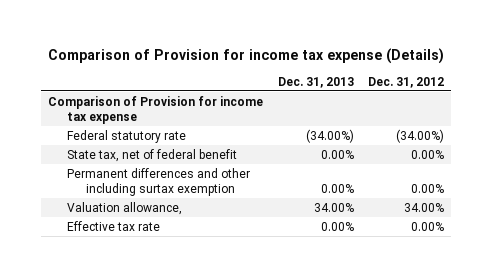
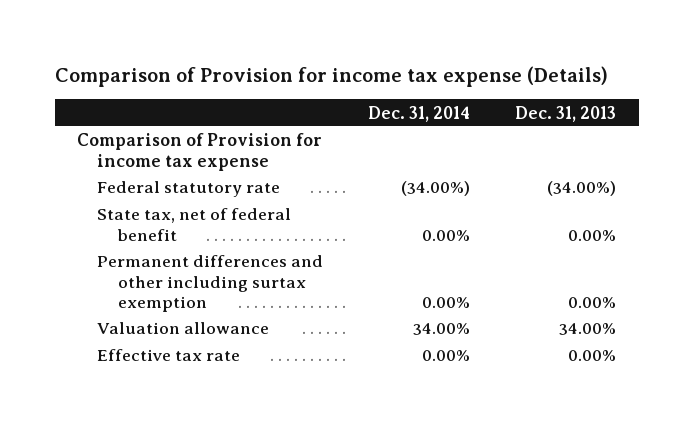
[367,76,444,88] Dec. 31, 2012 -> none
none -> [368,105,471,122] Dec. 31, 2014
[67,201,183,215] Valuation allowance, -> [97,322,270,335] Valuation allowance

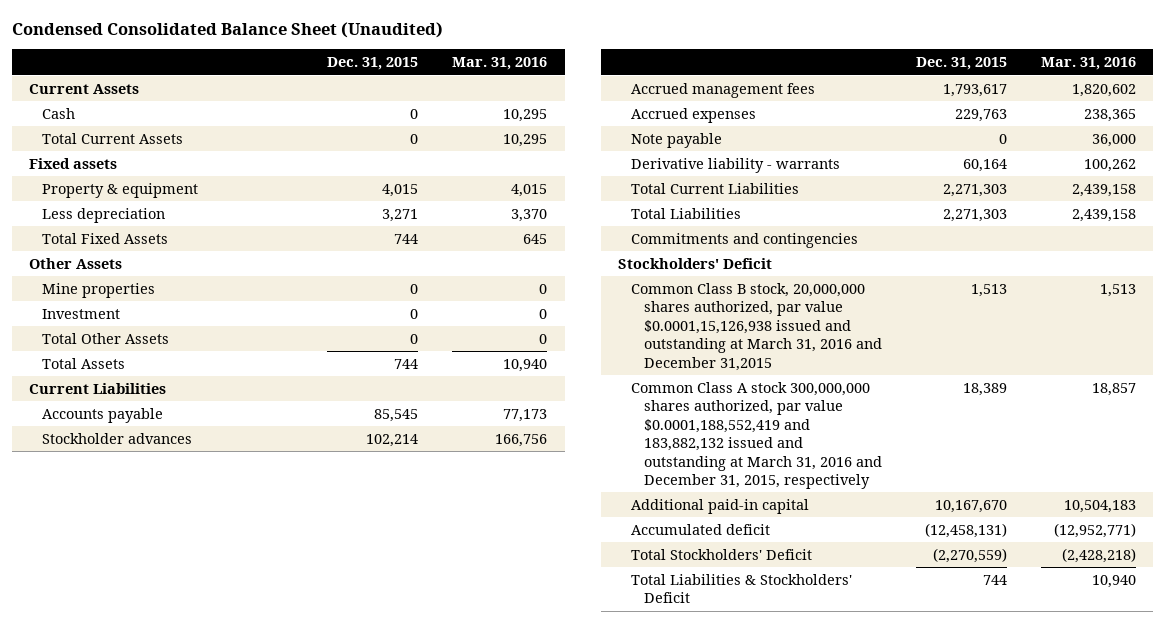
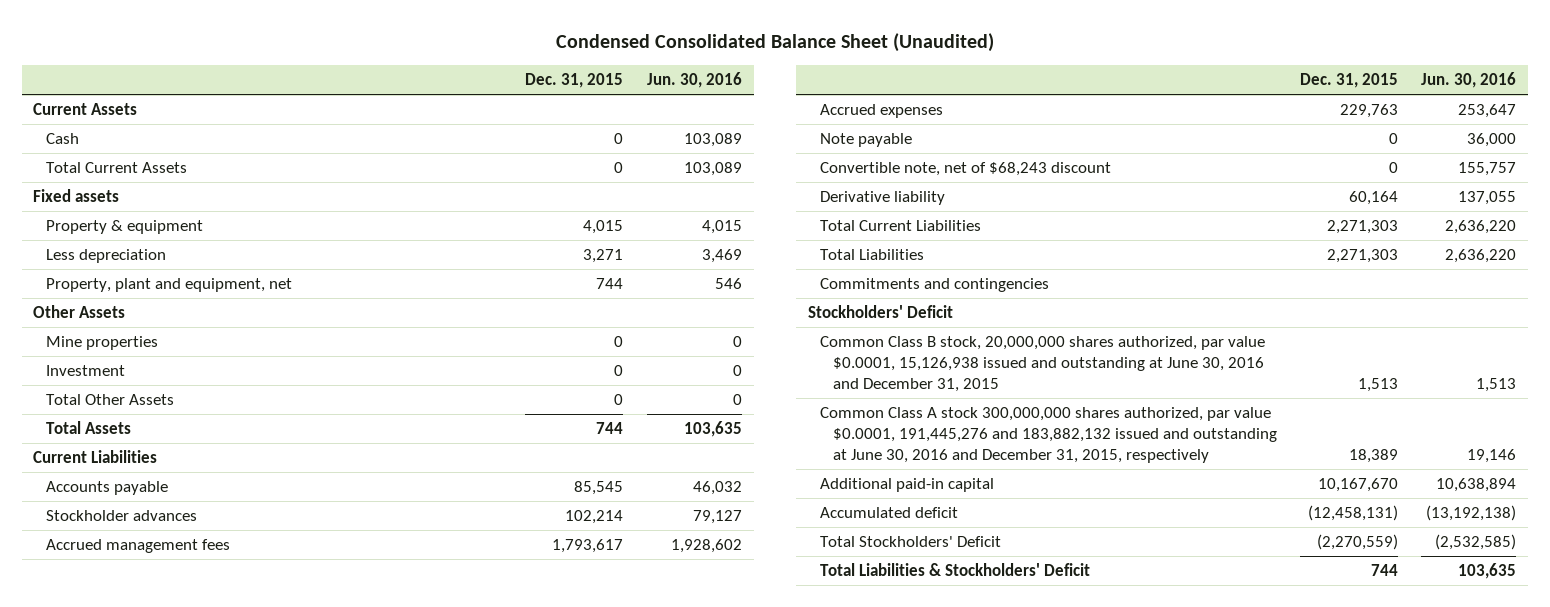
[452,57,548,71] Mar. 31, 2016 -> none
none -> [646,72,742,89] Jun. 30, 2016
[42,232,169,244] Total Fixed Assets -> [45,278,292,293] Property, plant and equipment, net
none -> [820,162,1112,177] Convertible note, net of $68,243 discount
[630,157,840,173] Derivative liability - warrants -> [820,191,946,206] Derivative liability
[630,282,882,371] Common Class B stock, 20,000,000 shares authorized, par value $0.0001,15,126,938 issued and outstanding at March 31, 2016 and December 31,2015 -> [820,336,1266,393] Common Class B stock, 20,000,000 shares authorized, par value $0.0001, 15,126,938 issued and outstanding at June 30, 2016 and December 31, 2015
[630,381,882,489] Common Class A stock 300,000,000 shares authorized, par value $0.0001,188,552,419 and 183,882,132 issued and outstanding at March 31, 2016 and December 31, 2015, respectively -> [820,407,1277,464] Common Class A stock 300,000,000 shares authorized, par value $0.0001, 191,445,276 and 183,882,132 issued and outstanding at June 30, 2016 and December 31, 2015, respectively

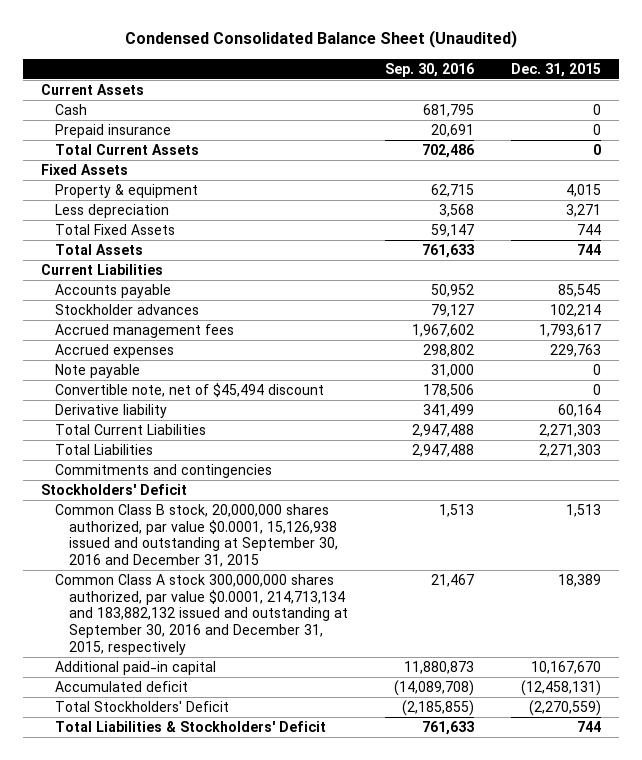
[646,72,742,89] Jun. 30, 2016 -> none
none -> [384,62,474,77] Sep. 30, 2016
none -> [54,124,171,139] Prepaid insurance
[33,189,120,203] Fixed assets -> [40,164,128,176] Fixed Assets
[33,305,126,319] Other Assets -> none
[45,336,158,351] Mine properties -> none
[45,365,125,377] Investment -> none
[45,394,174,406] Total Other Assets -> none
[45,278,292,293] Property, plant and equipment, net -> [54,224,175,236] Total Fixed Assets
[820,162,1112,177] Convertible note, net of $68,243 discount -> [54,383,324,398] Convertible note, net of $45,494 discount
[820,336,1266,393] Common Class B stock, 20,000,000 shares authorized, par value $0.0001, 15,126,938 issued and outstanding at June 30, 2016 and December 31, 2015 -> [54,504,338,567] Common Class B stock, 20,000,000 shares authorized, par value $0.0001, 15,126,938 issued and outstanding at September 30, 2016 and December 31, 2015
[820,407,1277,464] Common Class A stock 300,000,000 shares authorized, par value $0.0001, 191,445,276 and 183,882,132 issued and outstanding at June 30, 2016 and December 31, 2015, respectively -> [54,574,348,655] Common Class A stock 300,000,000 shares authorized, par value $0.0001, 214,713,134 and 183,882,132 issued and outstanding at September 30, 2016 and December 31, 2015, respectively

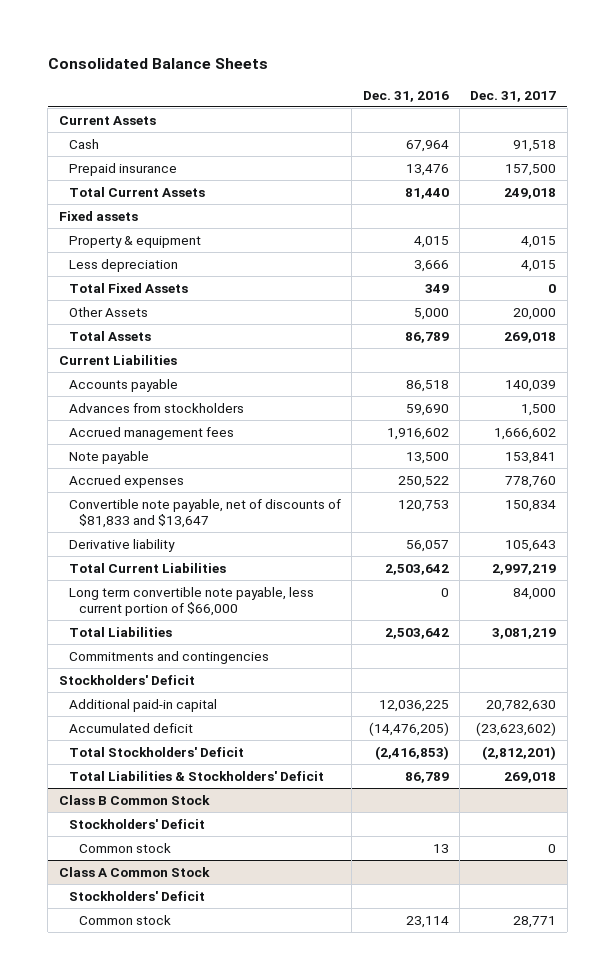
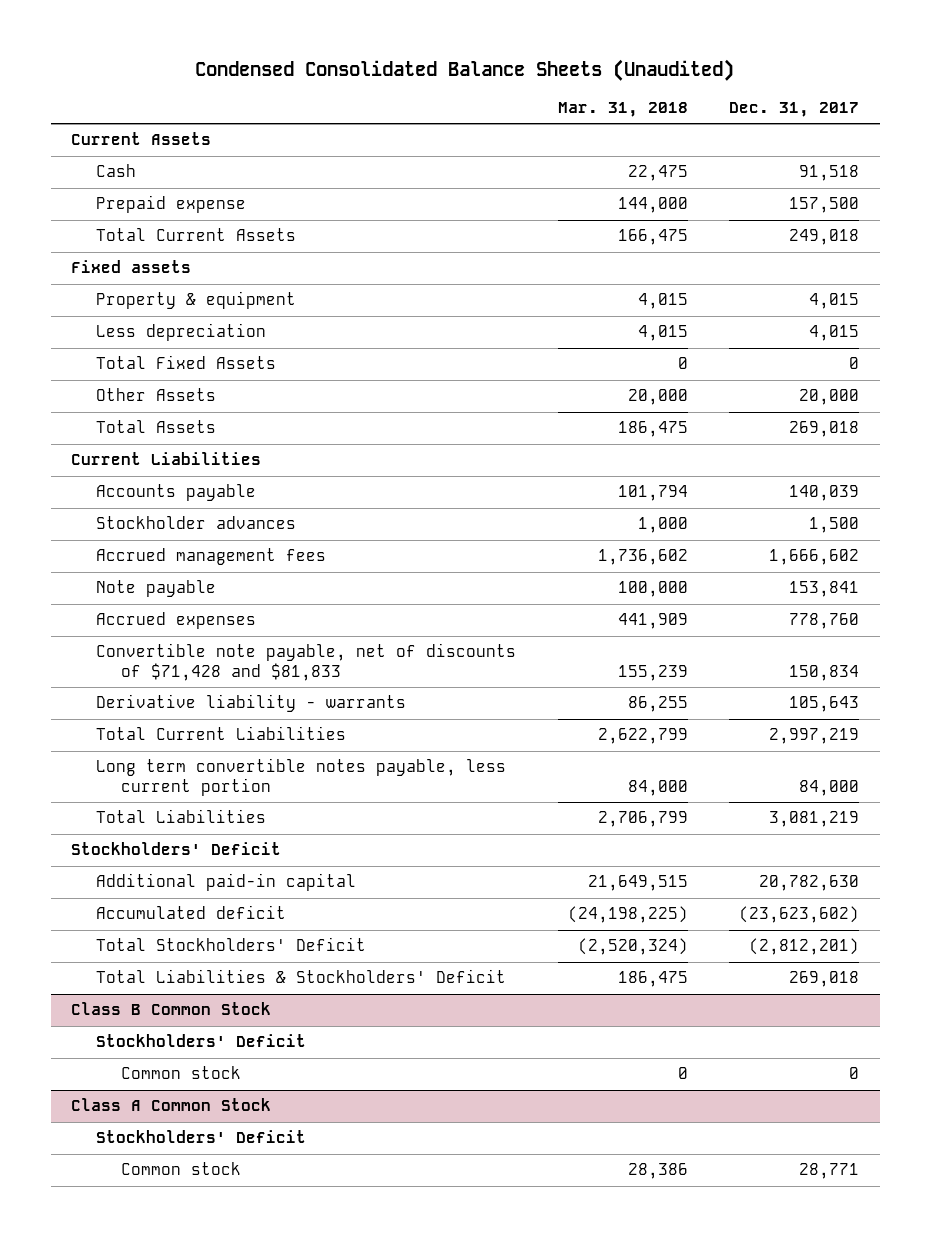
[47,57,268,69] Consolidated Balance Sheets -> [195,58,735,81] Condensed Consolidated Balance Sheets (Unaudited)
[362,90,449,102] Dec. 31, 2016 -> none
none -> [557,102,688,118] Mar. 31, 2018
[68,163,177,177] Prepaid insurance -> [96,195,247,214] Prepaid expense
[68,403,244,414] Advances from stockholders -> [96,516,297,530] Stockholder advances
[68,499,341,528] Convertible note payable, net of discounts of $81,833 and $13,647 -> [96,643,517,682] Convertible note payable, net of discounts of $71,428 and $81,833
[68,539,175,553] Derivative liability -> [96,694,407,713] Derivative liability - warrants
[68,587,314,616] Long term convertible note payable, less current portion of $66,000 -> [96,758,507,797] Long term convertible notes payable, less current portion
[68,651,269,665] Commitments and contingencies -> none

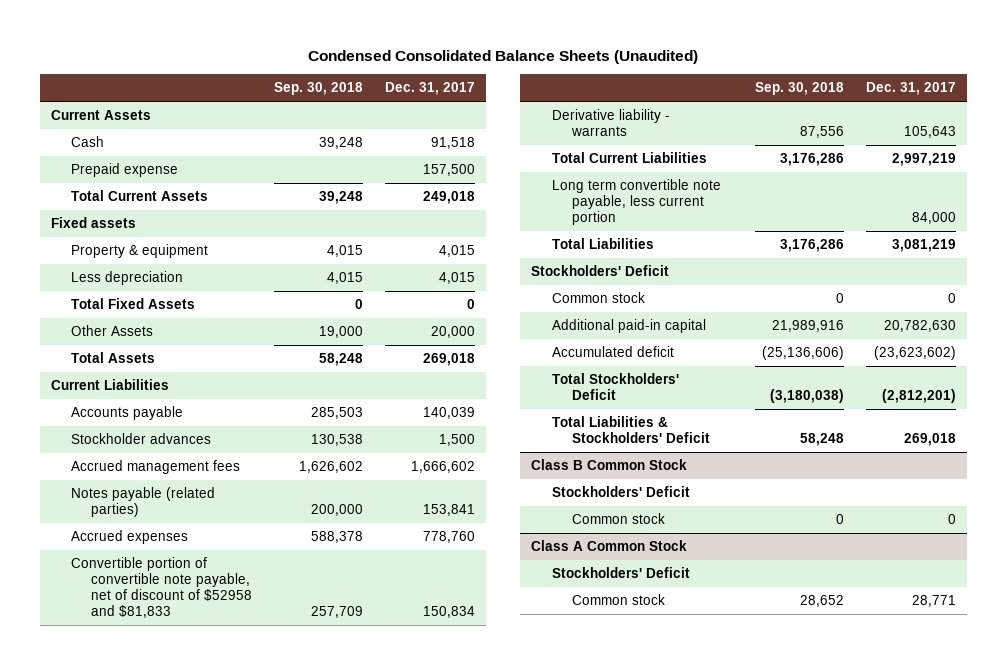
[557,102,688,118] Mar. 31, 2018 -> none
none -> [274,82,364,96] Sep. 30, 2018
[96,580,217,598] Note payable -> [71,487,216,518] Notes payable (related parties)
[96,643,517,682] Convertible note payable, net of discounts of $71,428 and $81,833 -> [71,557,253,618] Convertible portion of convertible note payable, net of discount of $52958 and $81,833
[96,758,507,797] Long term convertible notes payable, less current portion -> [551,179,721,225] Long term convertible note payable, less current portion
none -> [551,292,645,304] Common stock

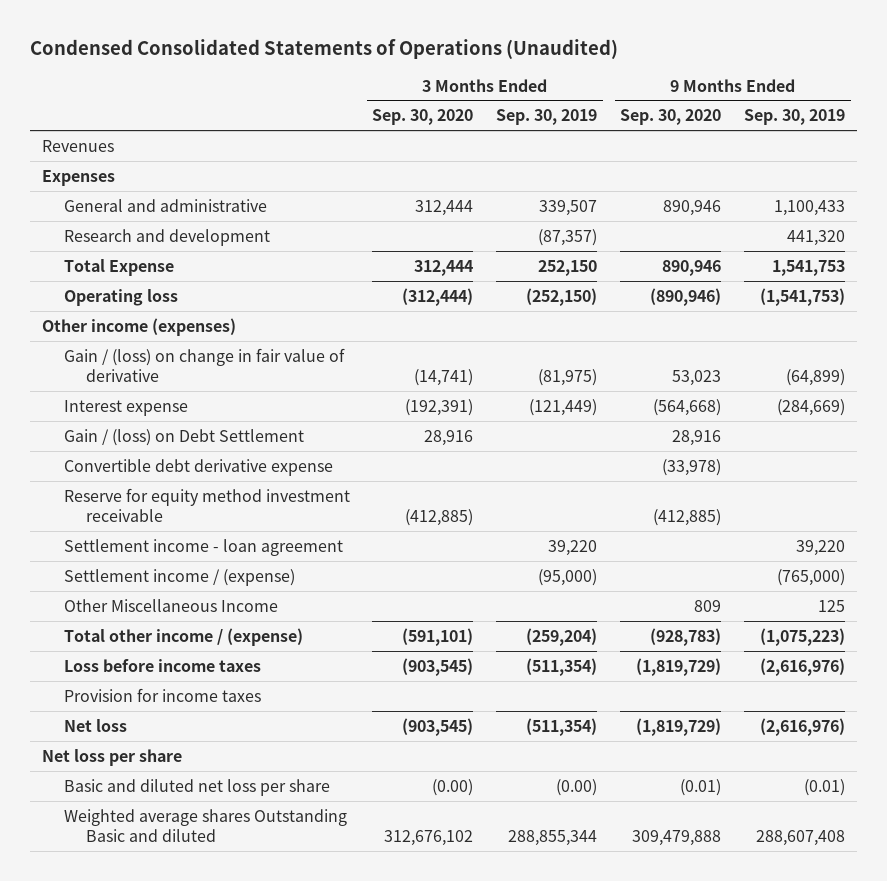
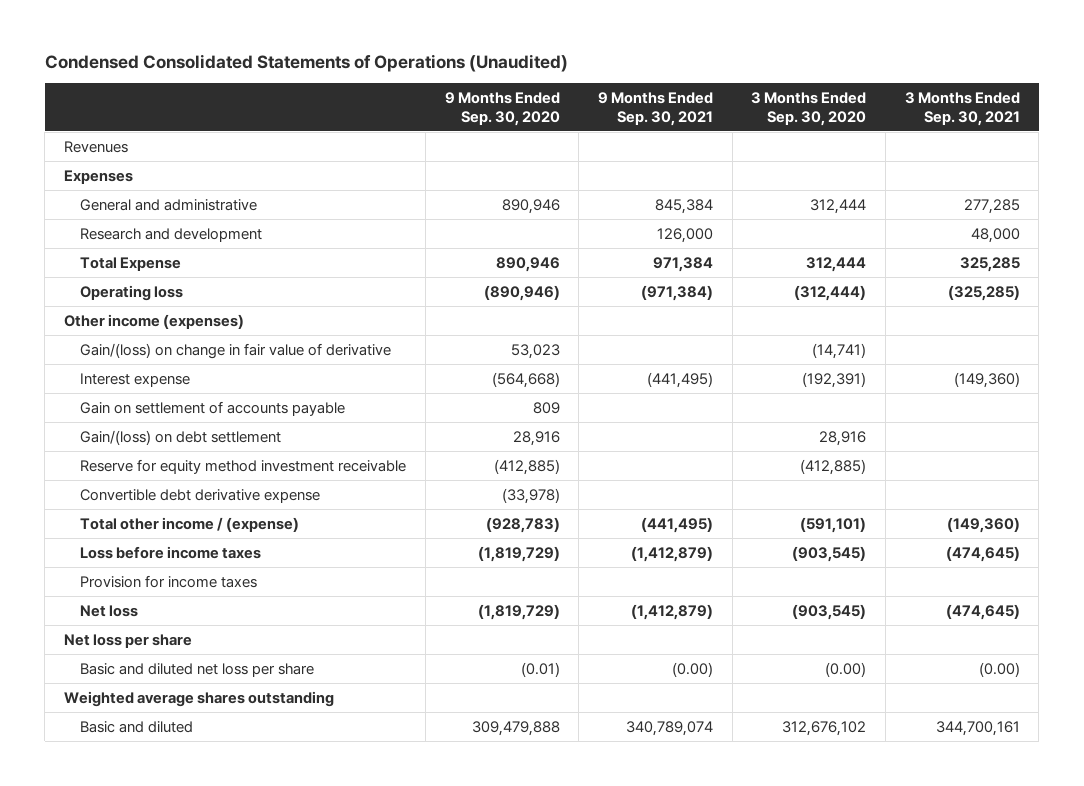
[496,109,598,126] Sep. 30, 2019 -> none
[744,109,846,126] Sep. 30, 2019 -> none
none -> [597,92,713,126] 9 Months Ended Sep. 30, 2021
none -> [904,92,1020,126] 3 Months Ended Sep. 30, 2021
[63,347,345,382] Gain / (loss) on change in fair value of derivative -> [80,342,392,359] Gain/(loss) on change in fair value of derivative
none -> [80,400,346,416] Gain on settlement of accounts payable
[63,428,304,446] Gain / (loss) on Debt Settlement -> [80,429,282,445] Gain/(loss) on debt settlement
[63,538,343,556] Settlement income - loan agreement -> none
[63,568,295,586] Settlement income / (expense) -> none
[63,598,278,612] Other Miscellaneous Income -> none
[63,458,333,476] Convertible debt derivative expense -> [80,488,321,503] Convertible debt derivative expense
none -> [64,690,335,707] Weighted average shares outstanding
[63,808,347,842] Weighted average shares Outstanding Basic and diluted -> [80,720,194,733] Basic and diluted

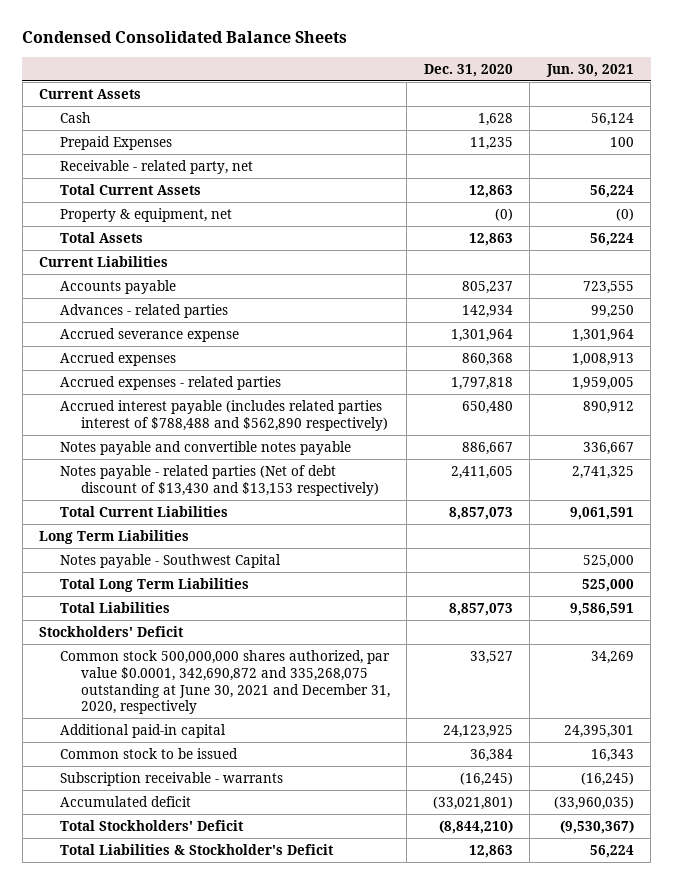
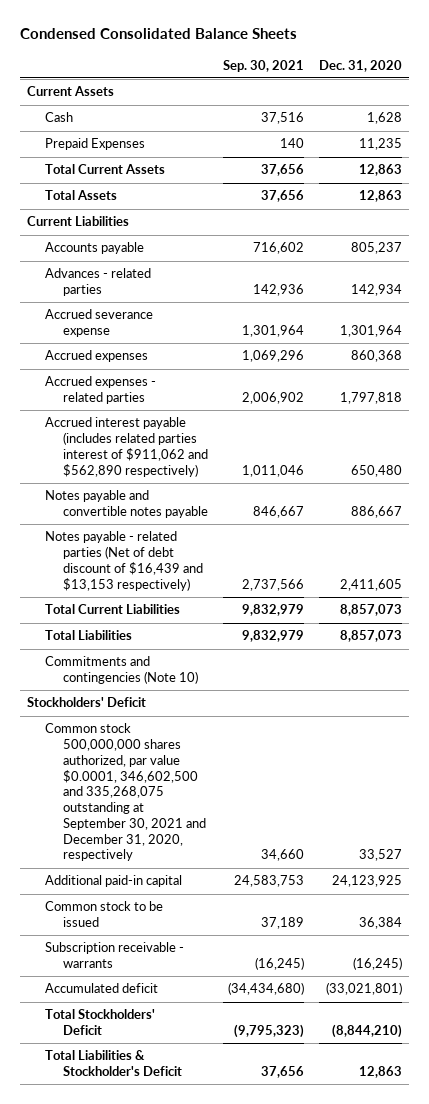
[545,63,634,77] Jun. 30, 2021 -> none
none -> [222,59,304,72] Sep. 30, 2021
[59,159,253,174] Receivable - related party, net -> none
[59,207,232,222] Property & equipment, net -> none
[59,399,388,431] Accrued interest payable (includes related parties interest of $788,488 and $562,890 respectively) -> [45,417,209,477] Accrued interest payable (includes related parties interest of $911,062 and $562,890 respectively)
[59,464,379,496] Notes payable - related parties (Net of debt discount of $13,430 and $13,153 respectively) -> [45,531,204,591] Notes payable - related parties (Net of debt discount of $16,439 and $13,153 respectively)
[39,529,190,544] Long Term Liabilities -> none
[59,553,281,568] Notes payable - Southwest Capital -> none
[59,577,249,592] Total Long Term Liabilities -> none
none -> [45,656,199,685] Commitments and contingencies (Note 10)
[59,649,390,715] Common stock 500,000,000 shares authorized, par value $0.0001, 342,690,872 and 335,268,075 outstanding at June 30, 2021 and December 31, 2020, respectively -> [45,723,207,862] Common stock 500,000,000 shares authorized, par value $0.0001, 346,602,500 and 335,268,075 outstanding at September 30, 2021 and December 31, 2020, respectively

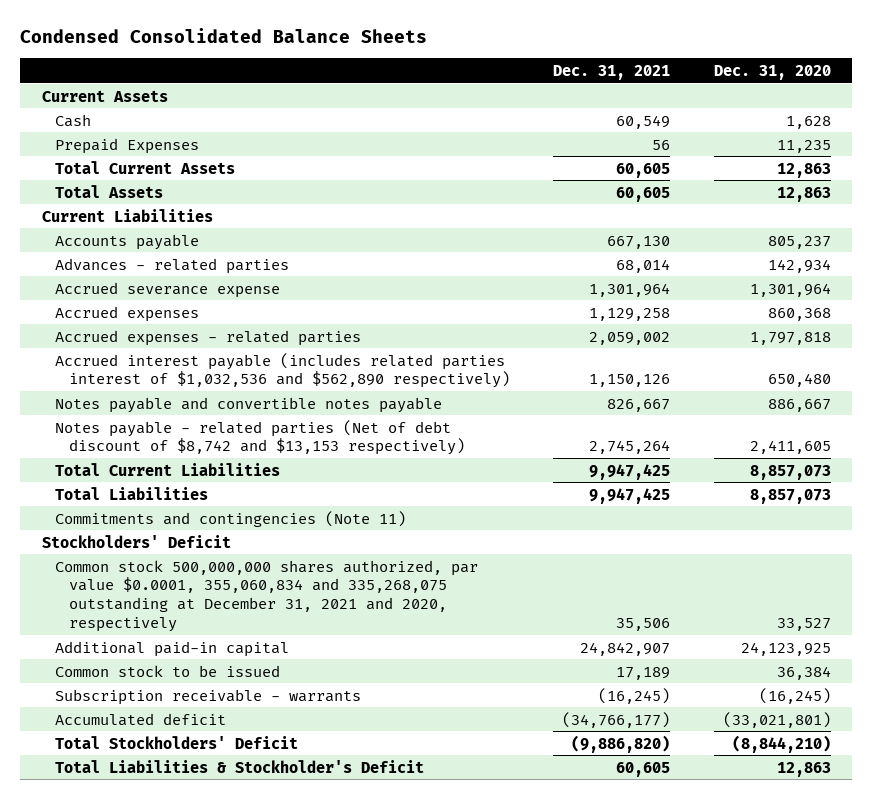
[222,59,304,72] Sep. 30, 2021 -> none
none -> [553,64,671,80] Dec. 31, 2021
[45,417,209,477] Accrued interest payable (includes related parties interest of $911,062 and $562,890 respectively) -> [55,352,511,389] Accrued interest payable (includes related parties interest of $1,032,536 and $562,890 respectively)
[45,531,204,591] Notes payable - related parties (Net of debt discount of $16,439 and $13,153 respectively) -> [55,419,466,456] Notes payable - related parties (Net of debt discount of $8,742 and $13,153 respectively)
[45,656,199,685] Commitments and contingencies (Note 10) -> [55,510,407,527] Commitments and contingencies (Note 11)
[45,723,207,862] Common stock 500,000,000 shares authorized, par value $0.0001, 346,602,500 and 335,268,075 outstanding at September 30, 2021 and December 31, 2020, respectively -> [55,559,479,632] Common stock 500,000,000 shares authorized, par value $0.0001, 355,060,834 and 335,268,075 outstanding at December 31, 2021 and 2020, respectively

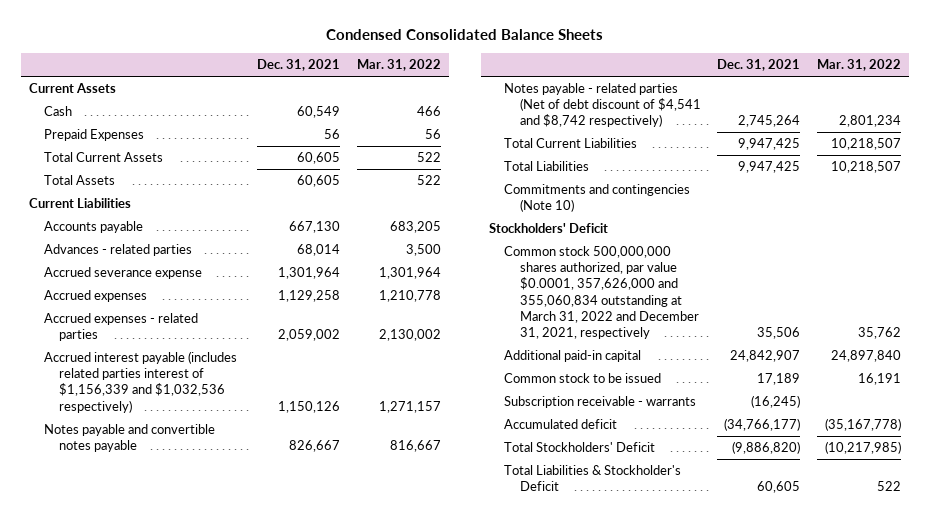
[713,64,831,80] Dec. 31, 2020 -> none
none -> [356,59,441,72] Mar. 31, 2022
[55,352,511,389] Accrued interest payable (includes related parties interest of $1,032,536 and $562,890 respectively) -> [44,351,238,413] Accrued interest payable (includes related parties interest of $1,156,339 and $1,032,536 respectively)
[55,419,466,456] Notes payable - related parties (Net of debt discount of $8,742 and $13,153 respectively) -> [504,83,701,128] Notes payable - related parties (Net of debt discount of $4,541 and $8,742 respectively)
[55,510,407,527] Commitments and contingencies (Note 11) -> [504,184,691,213] Commitments and contingencies (Note 10)
[55,559,479,632] Common stock 500,000,000 shares authorized, par value $0.0001, 355,060,834 and 335,268,075 outstanding at December 31, 2021 and 2020, respectively -> [504,246,699,340] Common stock 500,000,000 shares authorized, par value $0.0001, 357,626,000 and 355,060,834 outstanding at March 31, 2022 and December 31, 2021, respectively

